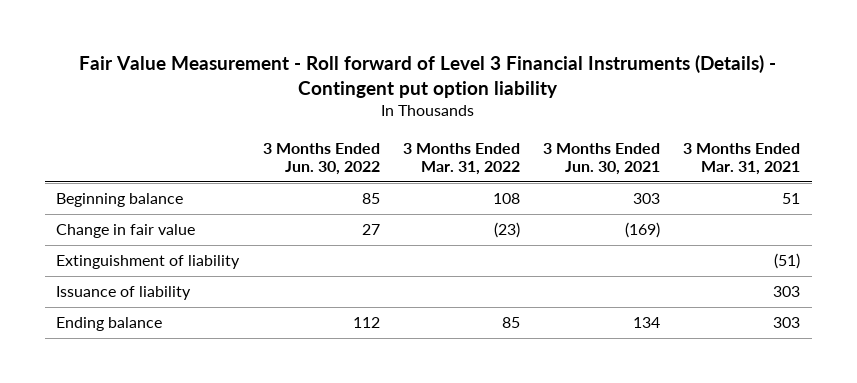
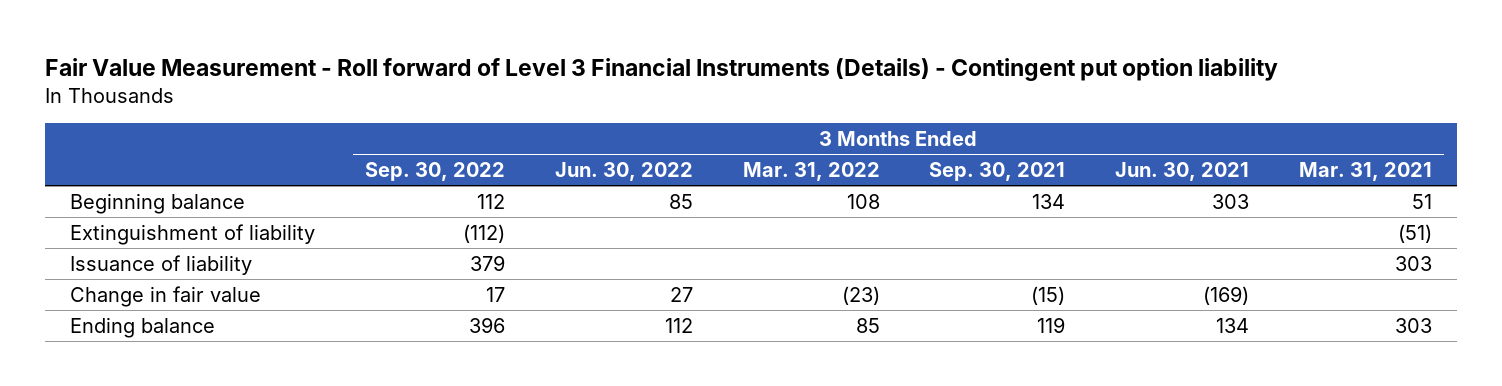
none -> [364,162,505,182] Sep. 30, 2022
none -> [929,162,1066,182] Sep. 30, 2021
[56,224,196,239] Change in fair value -> [70,285,262,307] Change in fair value

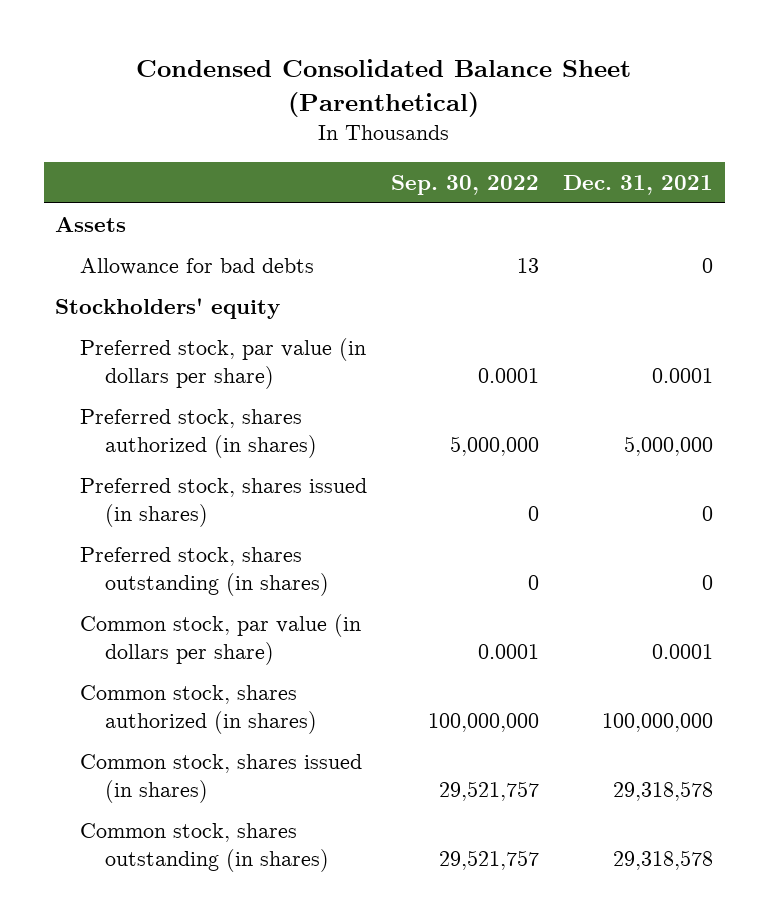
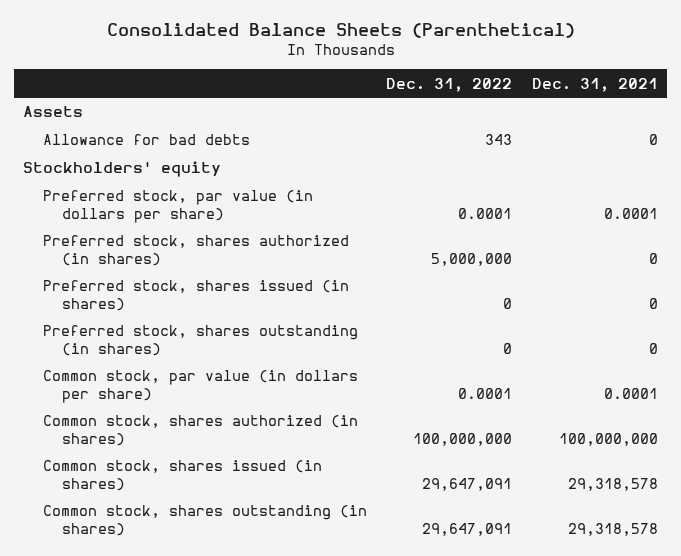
[136,59,632,117] Condensed Consolidated Balance Sheet (Parenthetical) -> [106,22,575,38] Consolidated Balance Sheets (Parenthetical)
[391,174,540,195] Sep. 30, 2022 -> none
none -> [386,77,513,92] Dec. 31, 2022
[623,435,713,456] 5,000,000 -> [648,252,658,264] 0

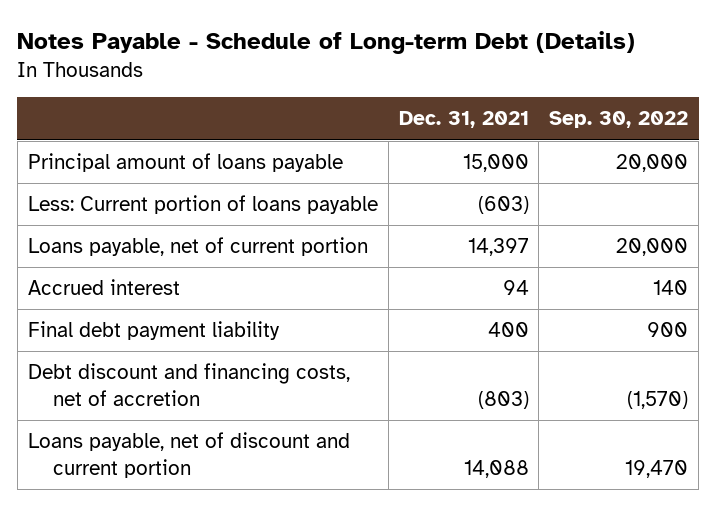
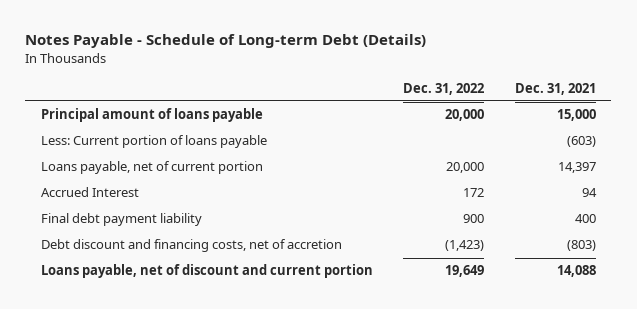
[549,111,689,129] Sep. 30, 2022 -> none
none -> [403,82,485,95] Dec. 31, 2022
[27,279,180,296] Accrued interest -> [40,187,139,198] Accrued Interest

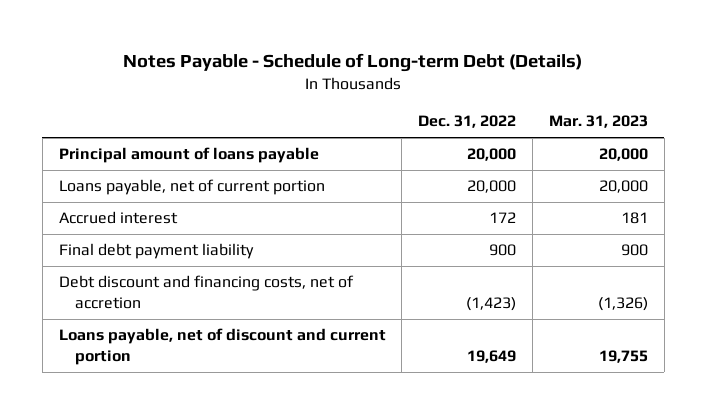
[515,82,597,95] Dec. 31, 2021 -> none
none -> [548,115,648,129] Mar. 31, 2023
[40,135,267,149] Less: Current portion of loans payable -> none
[40,187,139,198] Accrued Interest -> [58,211,178,225] Accrued interest

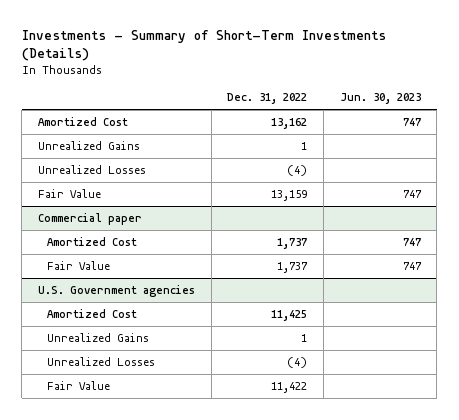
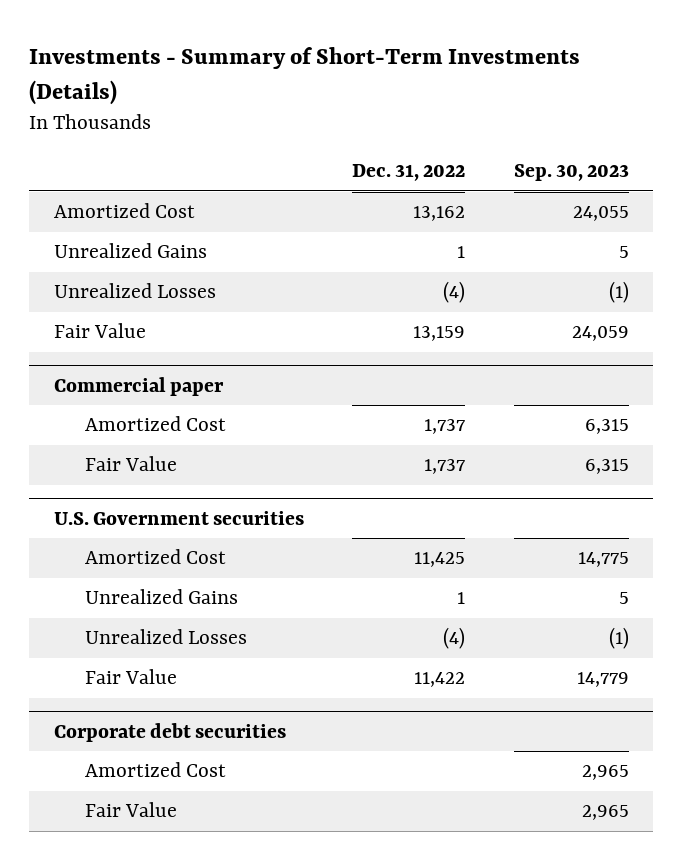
[339,93,421,105] Jun. 30, 2023 -> none
none -> [513,164,629,182] Sep. 30, 2023
[37,284,195,297] U.S. Government agencies -> [53,510,304,525] U.S. Government securities
none -> [53,722,286,742] Corporate debt securities
none -> [85,762,227,778] Amortized Cost
none -> [85,802,178,818] Fair Value

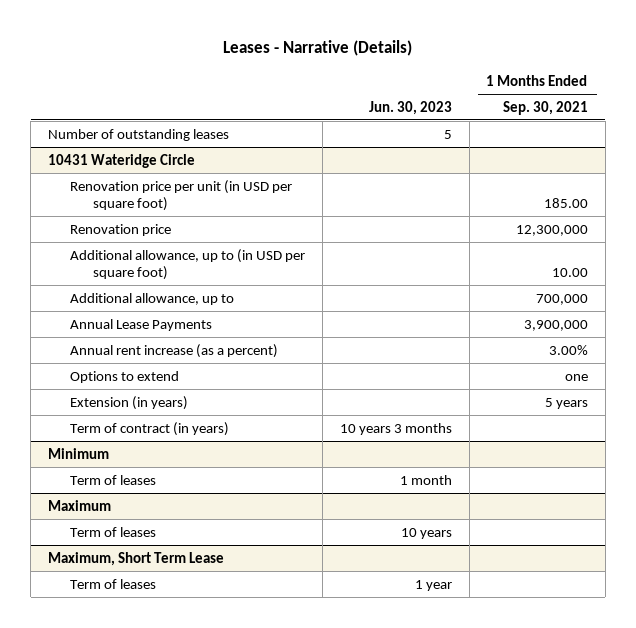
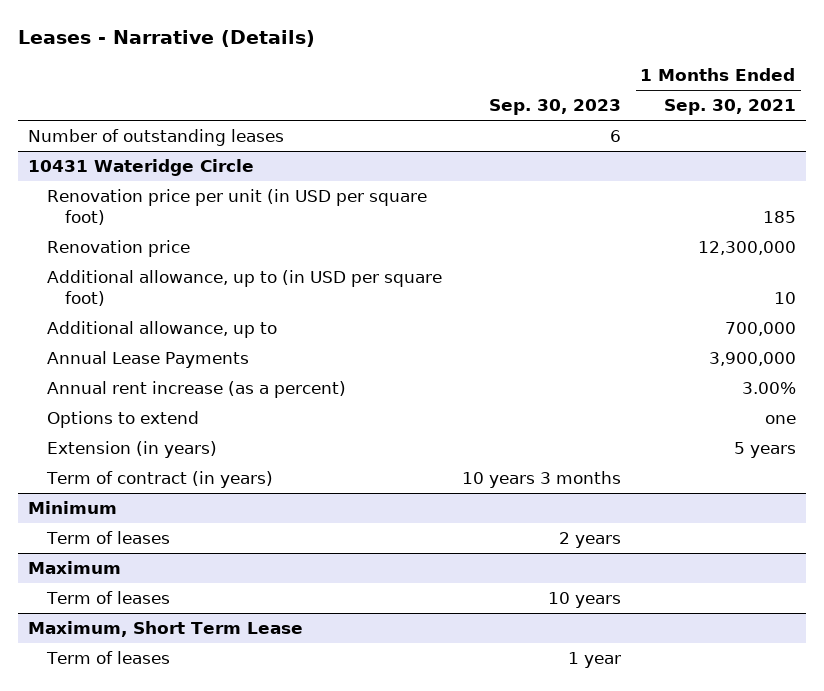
[369,100,453,115] Jun. 30, 2023 -> none
none -> [488,99,621,116] Sep. 30, 2023
[543,197,588,208] 185.00 -> [762,210,796,223] 185
[551,267,588,277] 10.00 -> [773,291,796,304] 10

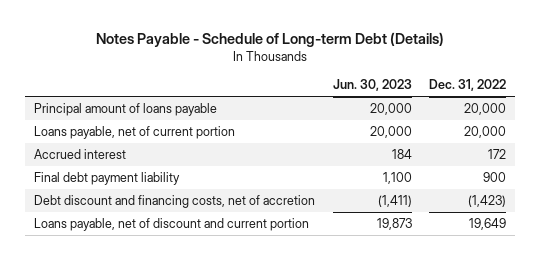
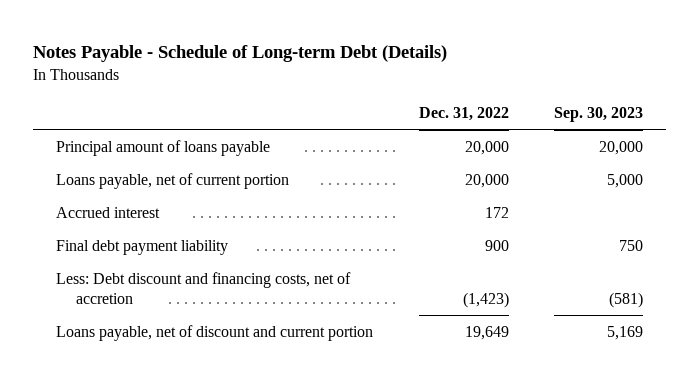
[332,79,412,92] Jun. 30, 2023 -> none
none -> [554,106,644,122] Sep. 30, 2023
[33,194,315,208] Debt discount and financing costs, net of accretion -> [56,271,352,304] Less: Debt discount and financing costs, net of accretion

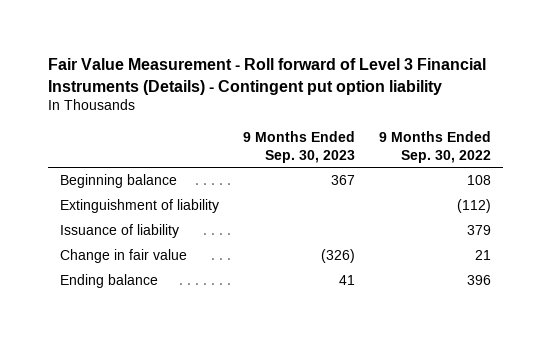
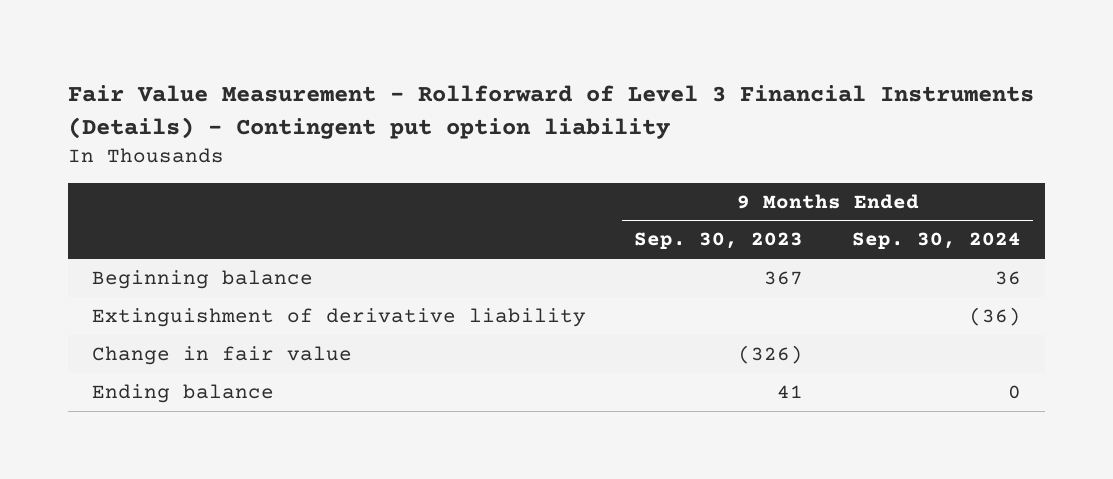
[48,57,487,95] Fair Value Measurement - Roll forward of Level 3 Financial Instruments (Details) - Contingent put option liability -> [68,84,1035,139] Fair Value Measurement - Rollforward of Level 3 Financial Instruments (Details) - Contingent put option liability
[378,130,491,163] 9 Months Ended Sep. 30, 2022 -> none
none -> [851,232,1021,250] Sep. 30, 2024
[60,224,180,239] Issuance of liability -> none
[60,199,220,214] Extinguishment of liability -> [92,307,587,327] Extinguishment of derivative liability

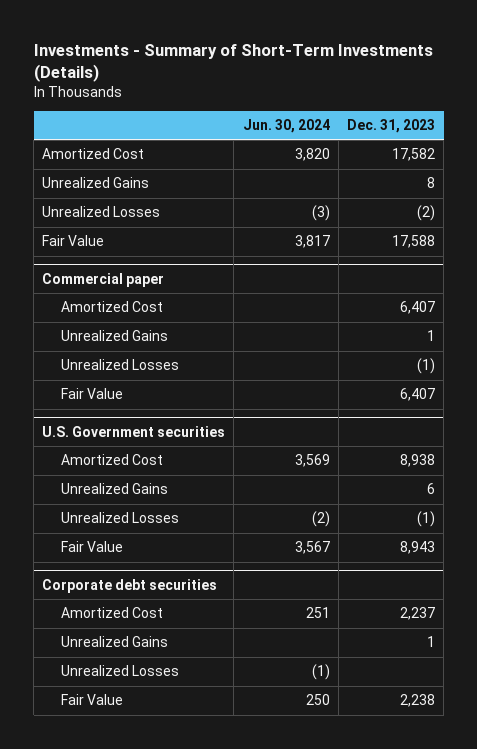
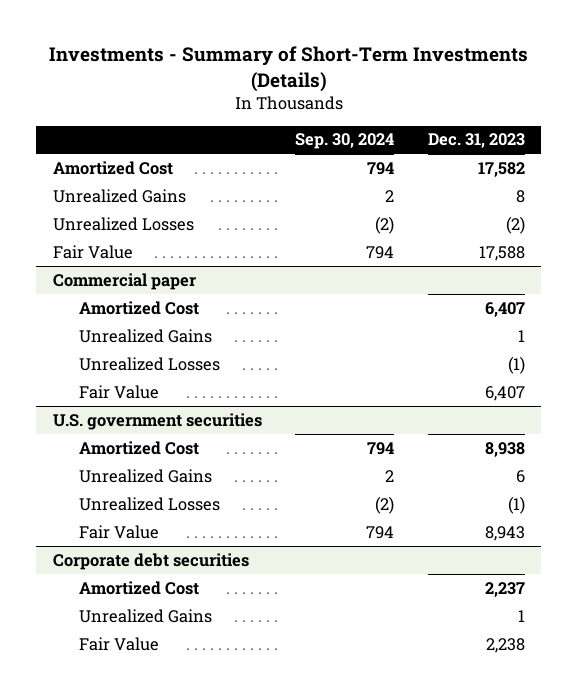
[242,119,330,134] Jun. 30, 2024 -> none
none -> [295,133,395,150] Sep. 30, 2024
[42,426,226,438] U.S. Government securities -> [52,412,262,430] U.S. government securities
[61,665,180,677] Unrealized Losses -> none

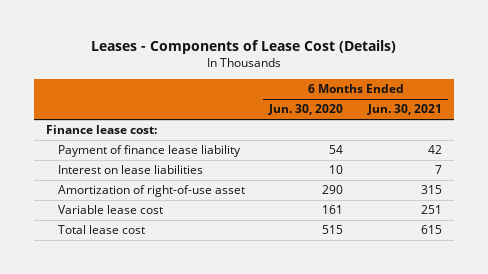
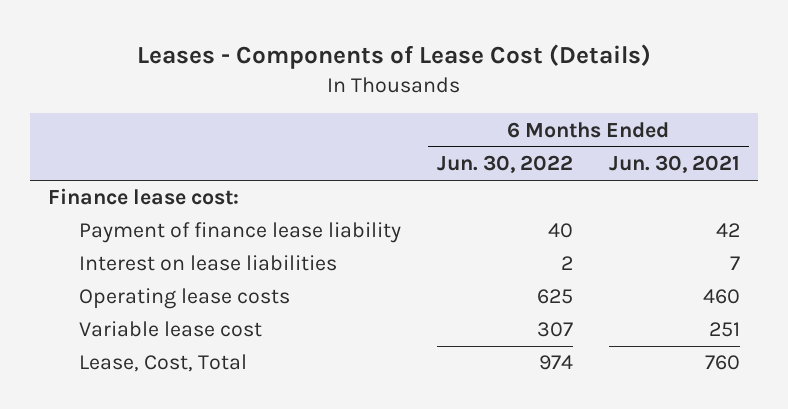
[268,104,344,116] Jun. 30, 2020 -> none
none -> [436,155,573,174] Jun. 30, 2022
[57,185,245,198] Amortization of right-of-use asset -> none
none -> [78,288,290,310] Operating lease costs
[57,225,145,235] Total lease cost -> [78,354,247,373] Lease, Cost, Total
[421,225,443,235] 615 -> [704,355,740,371] 760

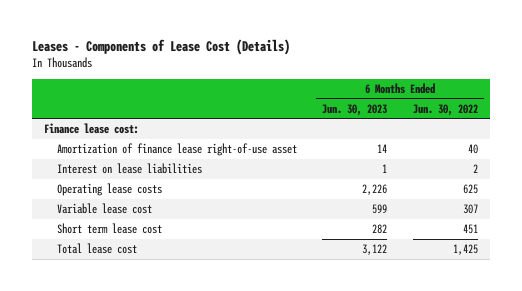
[608,155,740,174] Jun. 30, 2021 -> none
none -> [322,103,388,116] Jun. 30, 2023
[78,222,401,244] Payment of finance lease liability -> none
none -> [56,143,297,157] Amortization of finance lease right-of-use asset
none -> [56,223,162,235] Short term lease cost
[78,354,247,373] Lease, Cost, Total -> [56,243,137,255] Total lease cost
[538,355,573,371] 974 -> [452,244,478,256] 1,425

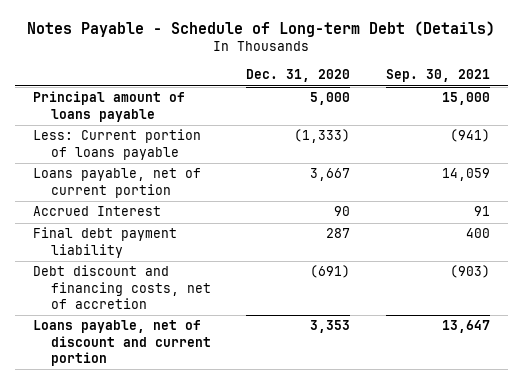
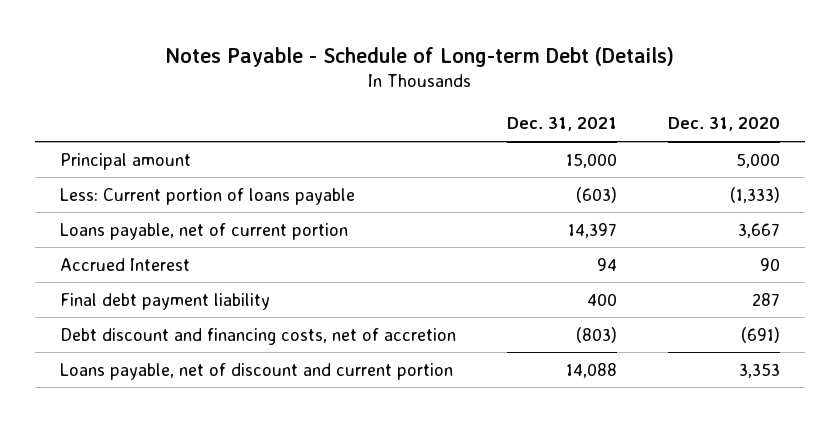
[385,69,490,83] Sep. 30, 2021 -> none
none -> [507,117,618,132] Dec. 31, 2021
[32,91,185,122] Principal amount of loans payable -> [60,152,192,170] Principal amount

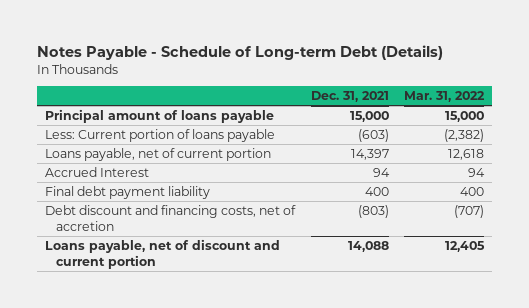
[668,117,781,132] Dec. 31, 2020 -> none
none -> [404,91,486,103] Mar. 31, 2022
[60,152,192,170] Principal amount -> [45,108,275,123] Principal amount of loans payable

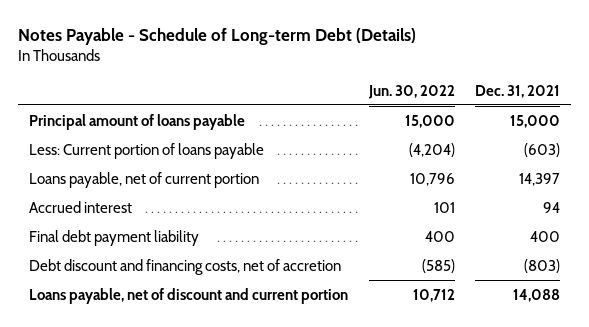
[404,91,486,103] Mar. 31, 2022 -> none
none -> [367,84,455,99] Jun. 30, 2022
[45,166,150,177] Accrued Interest -> [28,200,132,213] Accrued interest

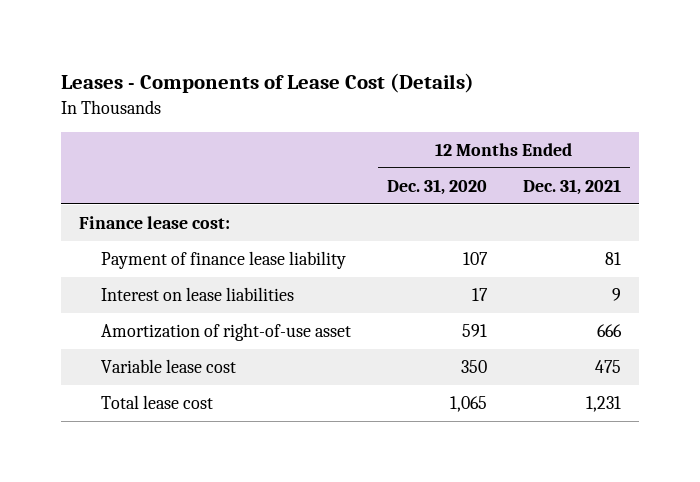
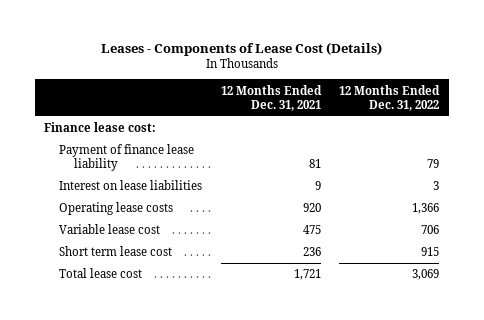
[387,179,488,196] Dec. 31, 2020 -> none
none -> [339,84,441,111] 12 Months Ended Dec. 31, 2022
[101,323,352,342] Amortization of right-of-use asset -> none
none -> [59,202,174,216] Operating lease costs
none -> [59,246,173,257] Short term lease cost
[585,396,621,413] 1,231 -> [293,269,321,281] 1,721

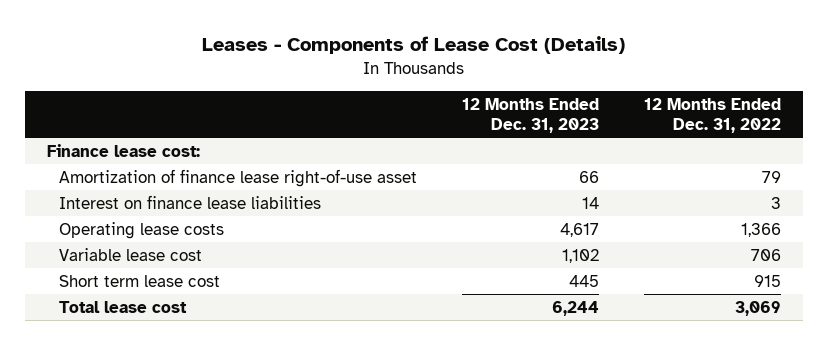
[220,84,322,111] 12 Months Ended Dec. 31, 2021 -> none
none -> [461,98,599,133] 12 Months Ended Dec. 31, 2023
[59,144,195,172] Payment of finance lease liability -> none
none -> [59,168,418,187] Amortization of finance lease right-of-use asset
[59,180,203,191] Interest on lease liabilities -> [59,194,322,209] Interest on finance lease liabilities

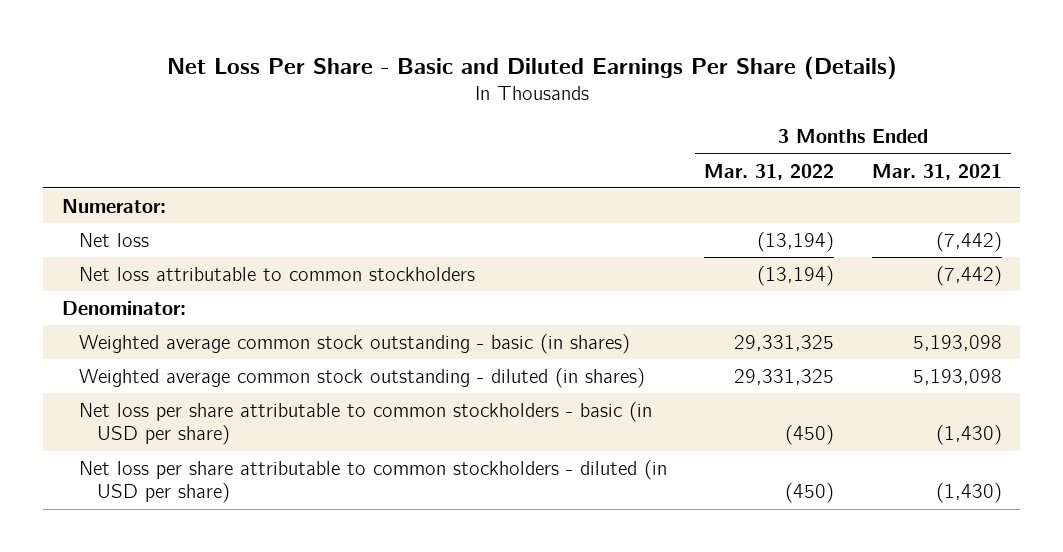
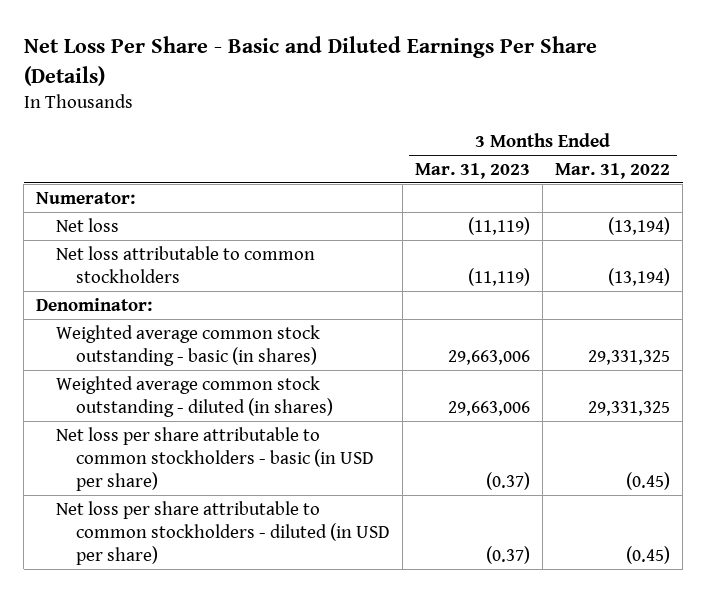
[871,163,1002,180] Mar. 31, 2021 -> none
none -> [414,163,530,180] Mar. 31, 2023
[785,425,835,446] (450) -> [626,471,671,490] (0.45)
[785,483,835,504] (450) -> [626,545,671,564] (0.45)

